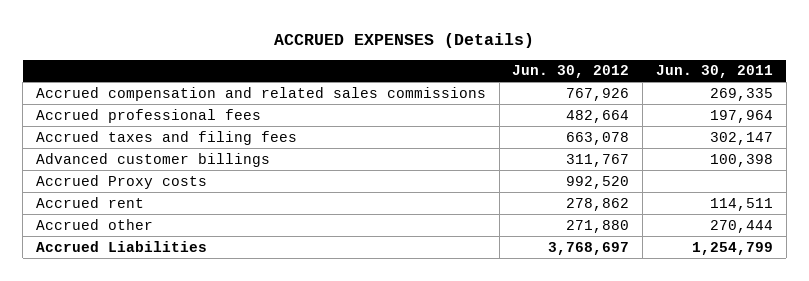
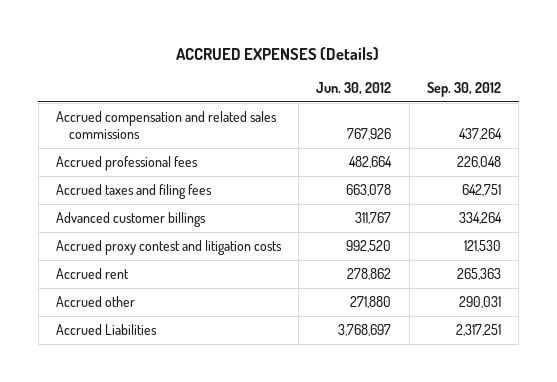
[655,65,773,79] Jun. 30, 2011 -> none
none -> [426,82,501,98] Sep. 30, 2012
[35,174,207,189] Accrued Proxy costs -> [56,239,283,255] Accrued proxy contest and litigation costs

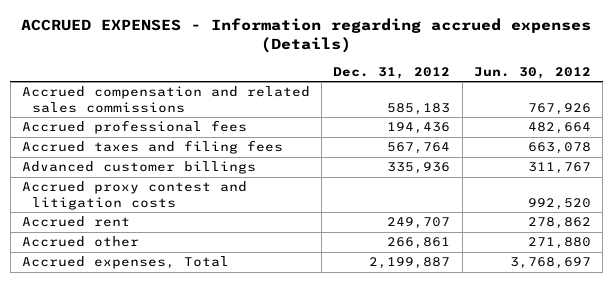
[176,47,380,61] ACCRUED EXPENSES (Details) -> [21,17,592,53] ACCRUED EXPENSES - Information regarding accrued expenses (Details)
[426,82,501,98] Sep. 30, 2012 -> none
none -> [333,66,451,79] Dec. 31, 2012
[56,323,158,335] Accrued Liabilities -> [21,256,229,270] Accrued expenses, Total

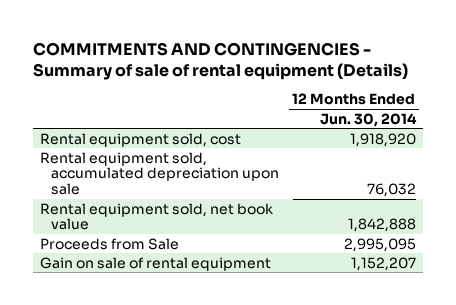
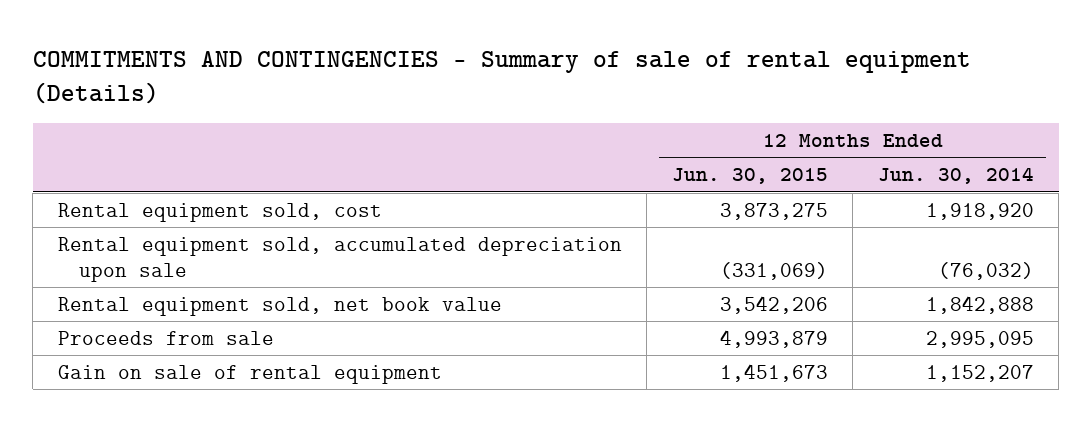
none -> [671,168,828,185] Jun. 30, 2015
[366,183,416,198] 76,032 -> [937,261,1034,280] (76,032)
[40,237,180,250] Proceeds from Sale -> [57,330,274,345] Proceeds from sale

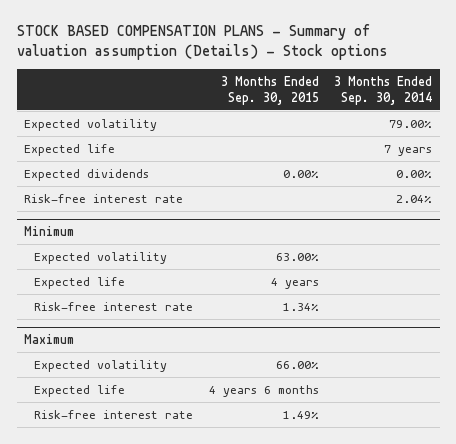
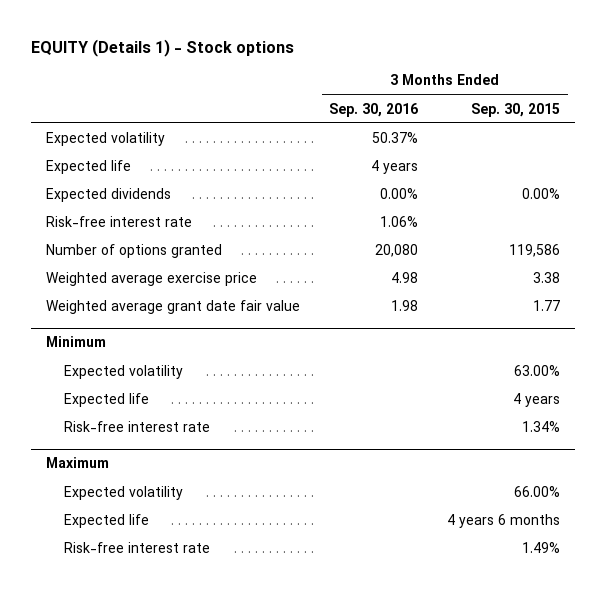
[16,24,388,61] STOCK BASED COMPENSATION PLANS - Summary of valuation assumption (Details) - Stock options -> [30,38,294,57] EQUITY (Details 1) - Stock options
[333,75,432,105] 3 Months Ended Sep. 30, 2014 -> none
none -> [329,102,419,117] Sep. 30, 2016
none -> [45,243,222,258] Number of options granted
none -> [45,271,257,286] Weighted average exercise price
none -> [45,299,300,314] Weighted average grant date fair value

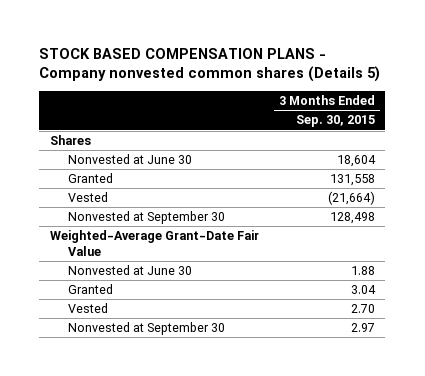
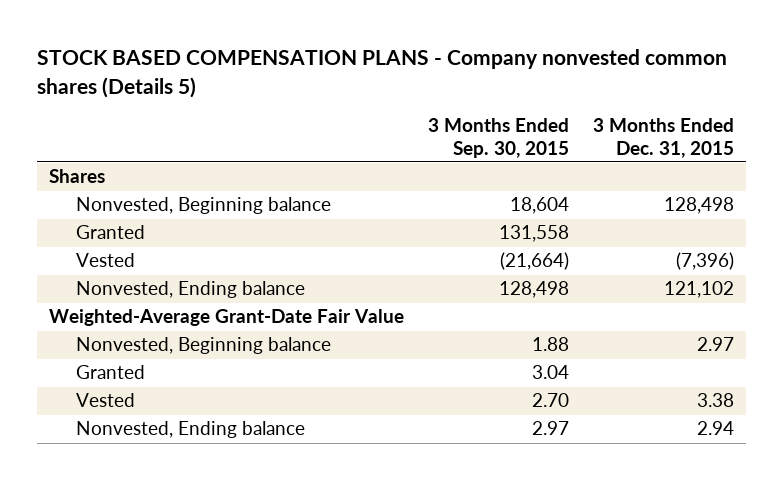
none -> [592,118,734,158] 3 Months Ended Dec. 31, 2015
[68,154,193,165] Nonvested at June 30 -> [75,197,331,215] Nonvested, Beginning balance
[68,211,226,225] Nonvested at September 30 -> [75,281,305,299] Nonvested, Ending balance
[68,265,193,276] Nonvested at June 30 -> [75,337,331,355] Nonvested, Beginning balance
[68,322,226,336] Nonvested at September 30 -> [75,421,305,439] Nonvested, Ending balance

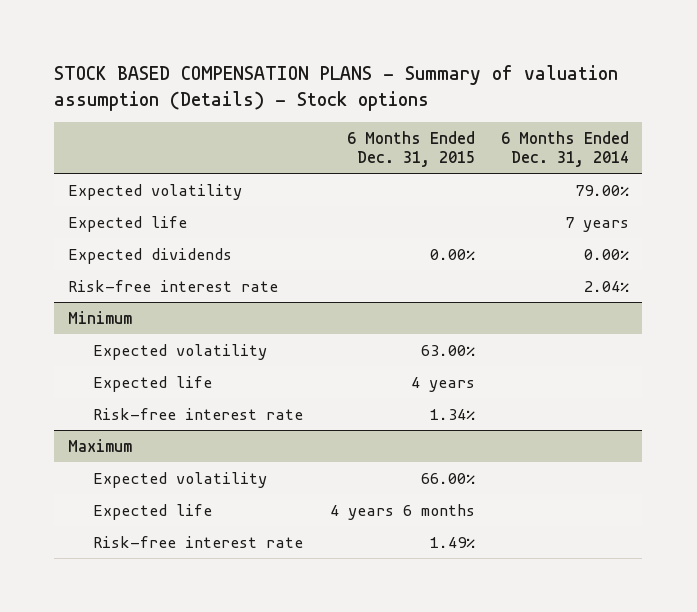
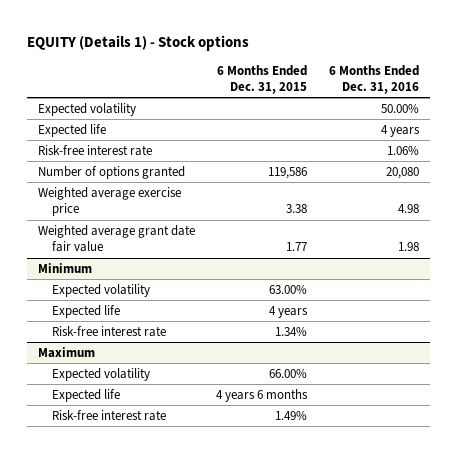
[54,65,619,111] STOCK BASED COMPENSATION PLANS - Summary of valuation assumption (Details) - Stock options -> [26,34,249,51] EQUITY (Details 1) - Stock options
[500,131,629,168] 6 Months Ended Dec. 31, 2014 -> none
none -> [329,64,420,94] 6 Months Ended Dec. 31, 2016
[67,247,232,264] Expected dividends -> none
none -> [37,165,185,179] Number of options granted
none -> [37,186,181,217] Weighted average exercise price
none -> [37,224,195,253] Weighted average grant date fair value

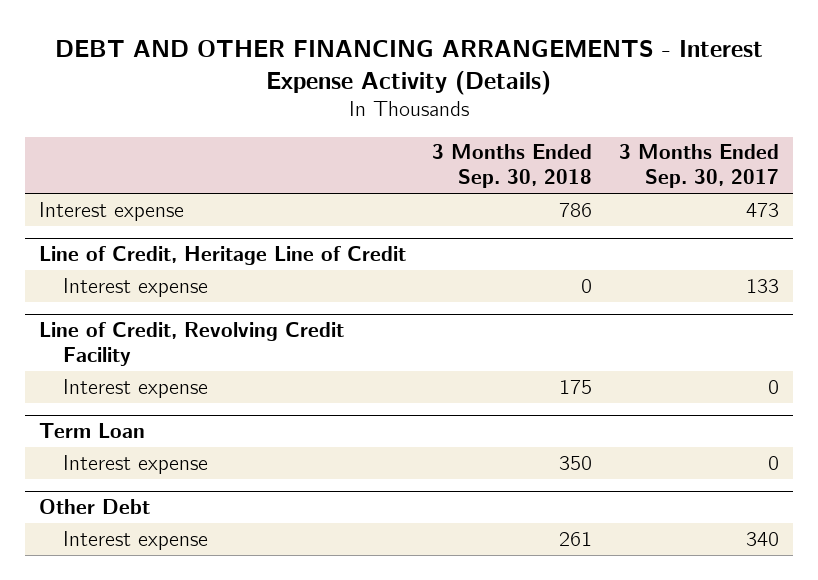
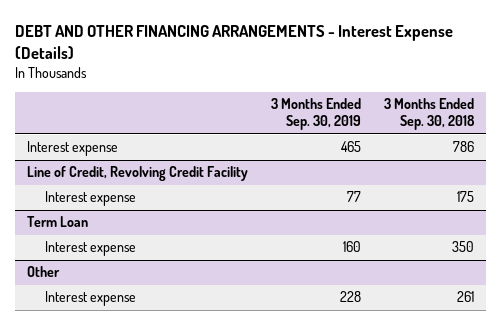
[54,39,763,95] DEBT AND OTHER FINANCING ARRANGEMENTS - Interest Expense Activity (Details) -> [14,24,453,59] DEBT AND OTHER FINANCING ARRANGEMENTS - Interest Expense (Details)
[619,144,780,189] 3 Months Ended Sep. 30, 2017 -> none
none -> [270,98,361,131] 3 Months Ended Sep. 30, 2019
[38,246,406,266] Line of Credit, Heritage Line of Credit -> none
[63,277,209,297] Interest expense -> none
[38,499,150,515] Other Debt -> [26,266,60,278] Other

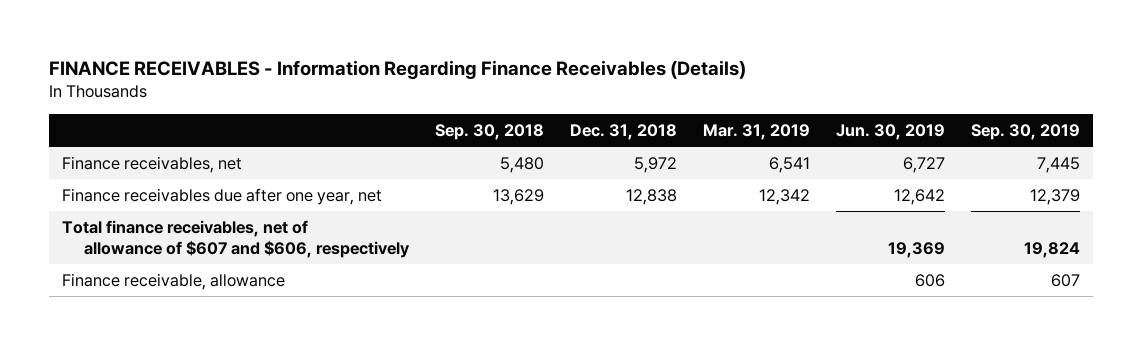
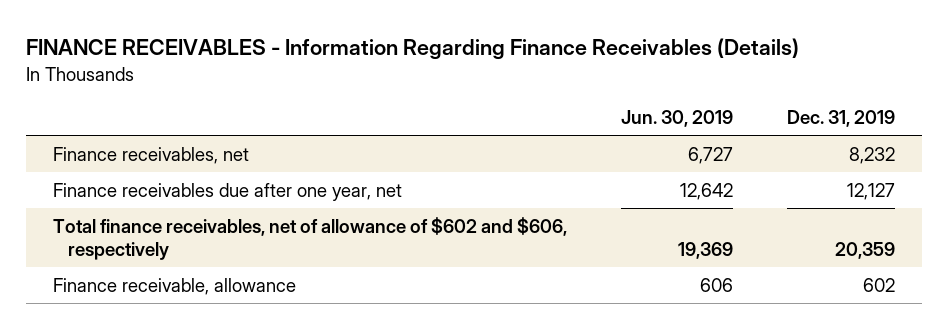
[434,123,544,140] Sep. 30, 2018 -> none
[569,123,677,140] Dec. 31, 2018 -> none
[702,123,810,140] Mar. 31, 2019 -> none
[971,123,1081,140] Sep. 30, 2019 -> none
none -> [786,110,895,128] Dec. 31, 2019
[62,219,410,258] Total finance receivables, net of allowance of $607 and $606, respectively -> [53,216,568,260] Total finance receivables, net of allowance of $602 and $606, respectively

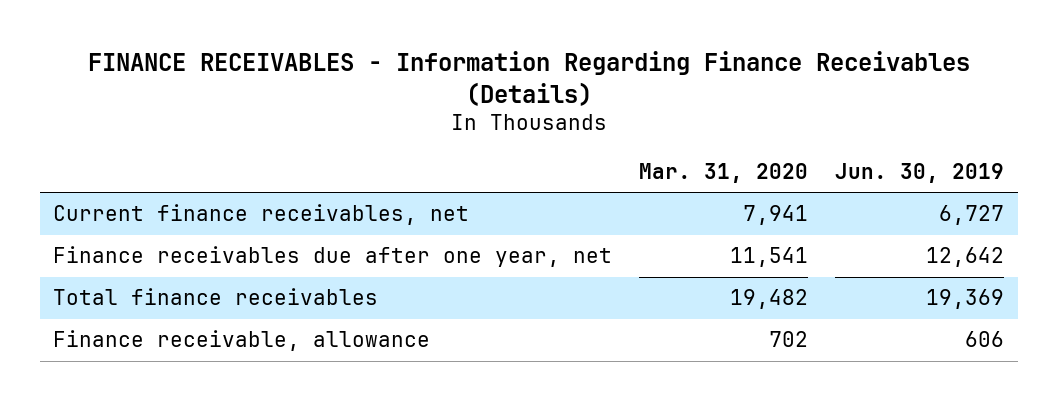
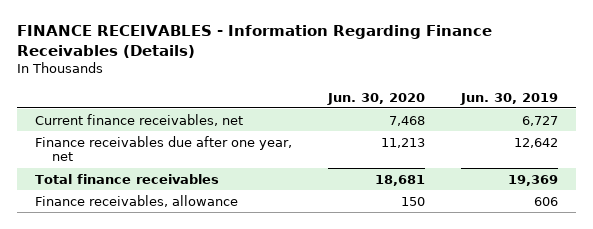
[639,162,809,183] Mar. 31, 2020 -> none
none -> [326,92,425,105] Jun. 30, 2020
[53,330,431,352] Finance receivable, allowance -> [34,194,238,207] Finance receivables, allowance

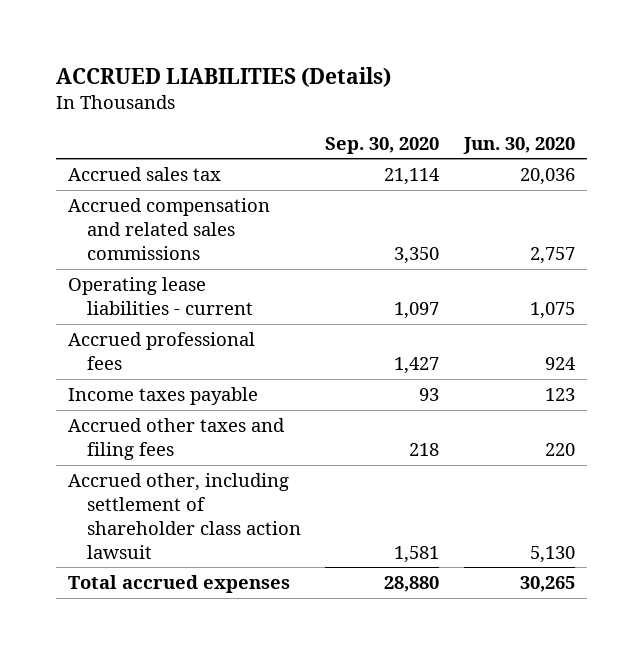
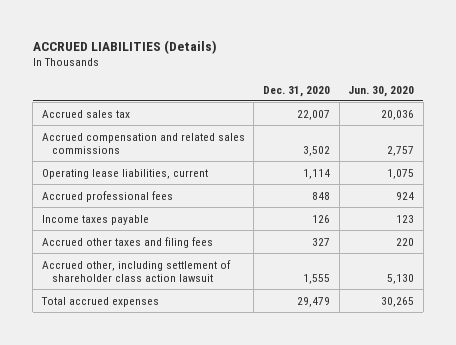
[325,136,440,154] Sep. 30, 2020 -> none
none -> [262,85,330,97] Dec. 31, 2020
[68,277,253,315] Operating lease liabilities - current -> [41,168,208,179] Operating lease liabilities, current

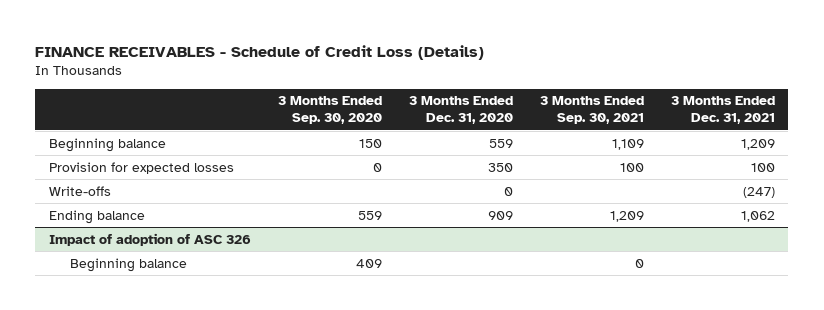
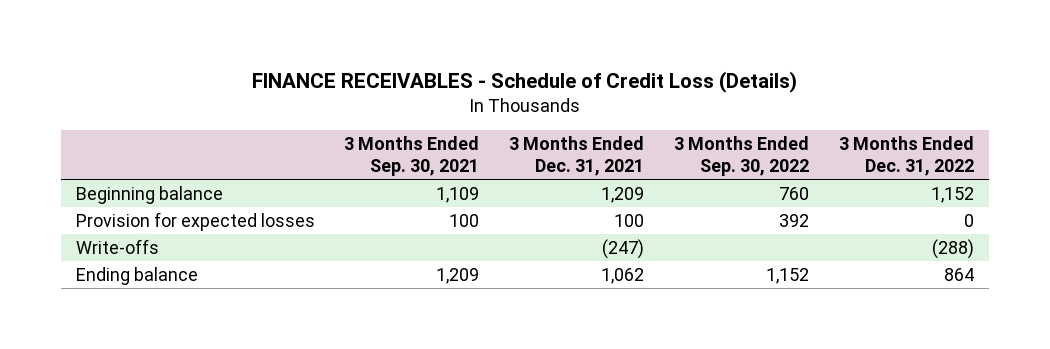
[277,96,382,125] 3 Months Ended Sep. 30, 2020 -> none
[408,96,513,125] 3 Months Ended Dec. 31, 2020 -> none
none -> [674,135,810,177] 3 Months Ended Sep. 30, 2022
none -> [838,135,974,177] 3 Months Ended Dec. 31, 2022
[48,232,251,246] Impact of adoption of ASC 326 -> none
[70,257,188,272] Beginning balance -> none

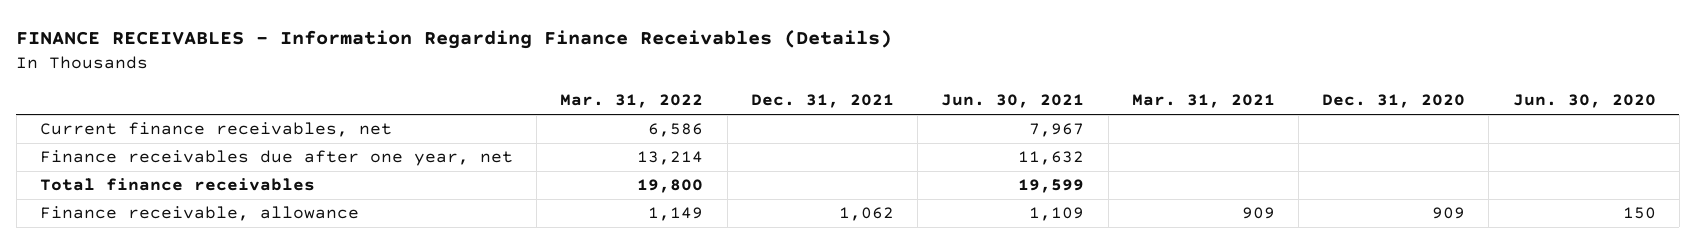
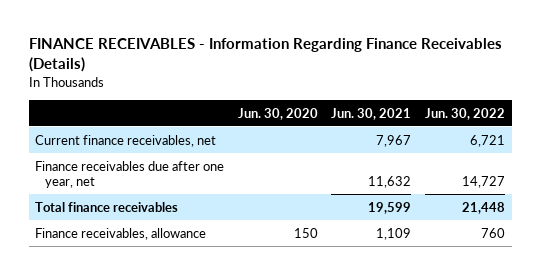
[560,94,704,109] Mar. 31, 2022 -> none
[750,94,894,109] Dec. 31, 2021 -> none
[1131,94,1275,109] Mar. 31, 2021 -> none
[1322,94,1466,109] Dec. 31, 2020 -> none
none -> [424,107,505,120] Jun. 30, 2022
[39,206,359,222] Finance receivable, allowance -> [35,227,207,240] Finance receivables, allowance

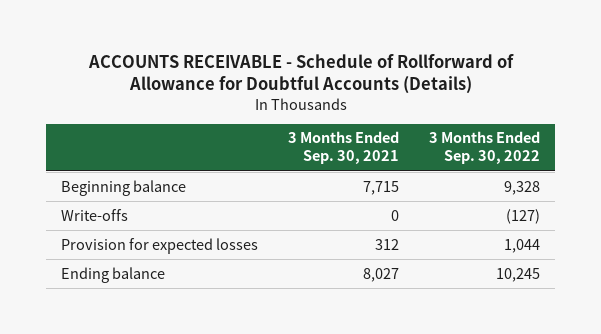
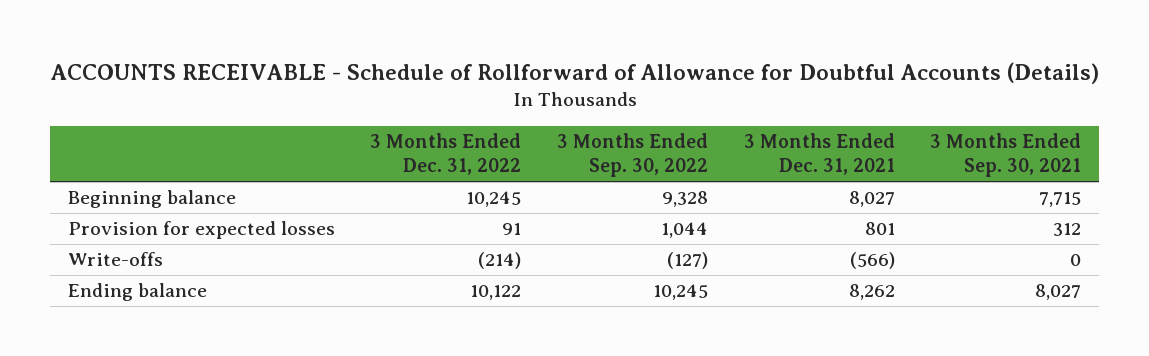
none -> [370,133,522,176] 3 Months Ended Dec. 31, 2022
none -> [743,133,895,176] 3 Months Ended Dec. 31, 2021
[61,208,129,221] Write-offs -> [67,252,163,267] Write-offs

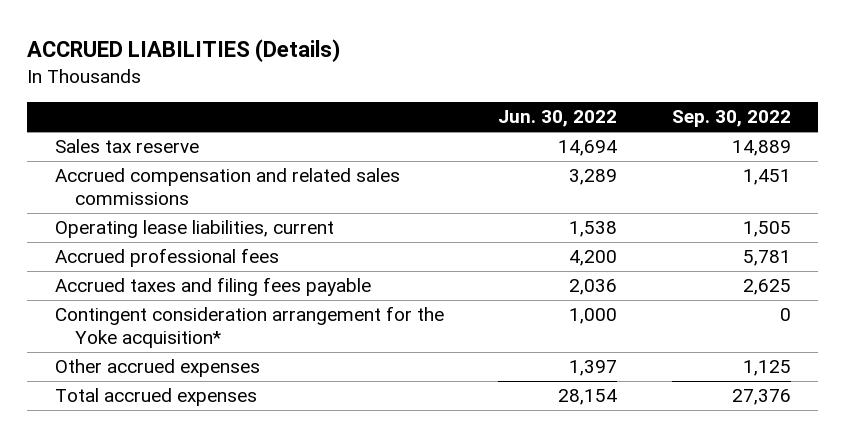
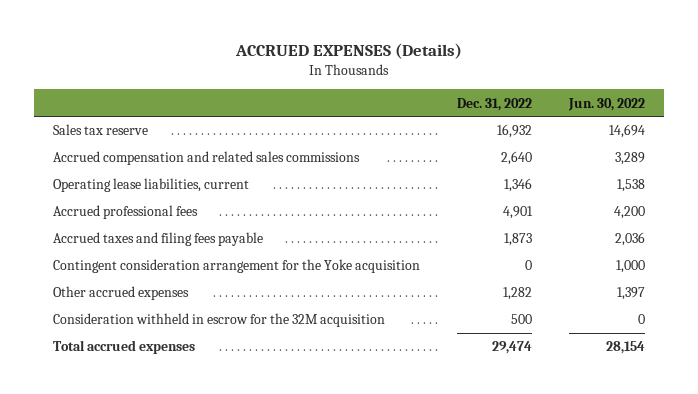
[27,38,341,62] ACCRUED LIABILITIES (Details) -> [235,42,463,59] ACCRUED EXPENSES (Details)
[671,110,791,128] Sep. 30, 2022 -> none
none -> [457,97,533,111] Dec. 31, 2022
[54,306,444,349] Contingent consideration arrangement for the Yoke acquisition* -> [52,259,420,274] Contingent consideration arrangement for the Yoke acquisition
none -> [52,313,385,328] Consideration withheld in escrow for the 32M acquisition

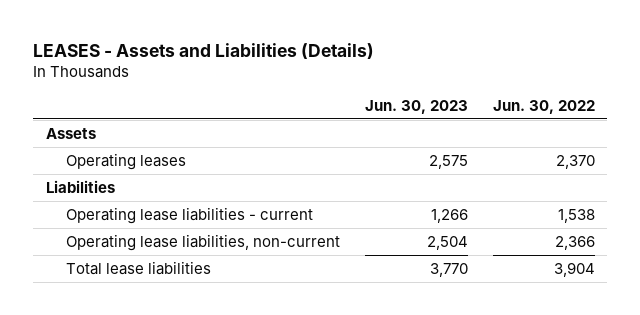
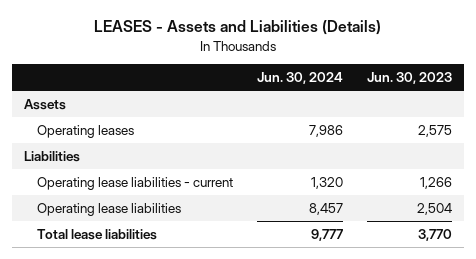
[492,100,595,115] Jun. 30, 2022 -> none
none -> [256,72,343,85] Jun. 30, 2024
[66,233,341,251] Operating lease liabilities, non-current -> [36,203,181,217] Operating lease liabilities

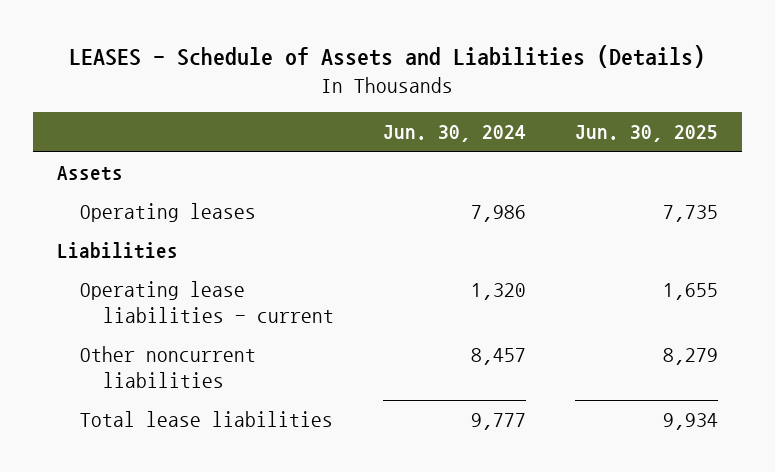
[93,20,381,36] LEASES - Assets and Liabilities (Details) -> [69,45,706,69] LEASES - Schedule of Assets and Liabilities (Details)
[366,72,452,85] Jun. 30, 2023 -> none
none -> [574,125,718,143] Jun. 30, 2025
[36,203,181,217] Operating lease liabilities -> [80,346,257,389] Other noncurrent liabilities

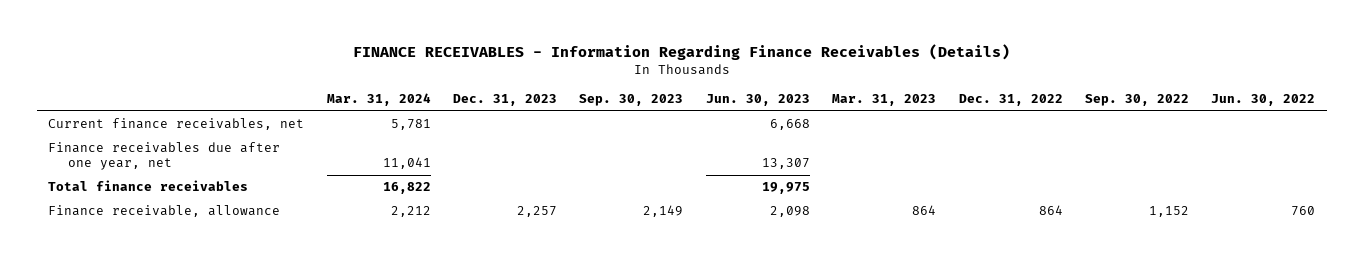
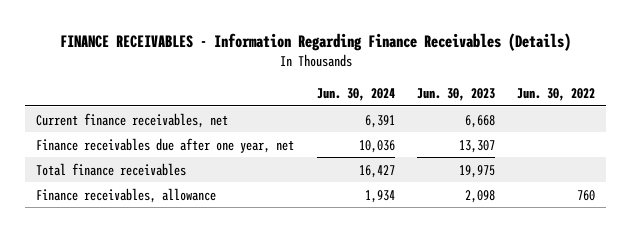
[326,93,431,107] Mar. 31, 2024 -> none
[453,94,558,107] Dec. 31, 2023 -> none
[579,94,684,107] Sep. 30, 2023 -> none
[832,94,937,107] Mar. 31, 2023 -> none
[958,94,1063,107] Dec. 31, 2022 -> none
[1085,94,1190,107] Sep. 30, 2022 -> none
none -> [316,88,395,102] Jun. 30, 2024
[48,205,281,218] Finance receivable, allowance -> [36,187,217,203] Finance receivables, allowance

